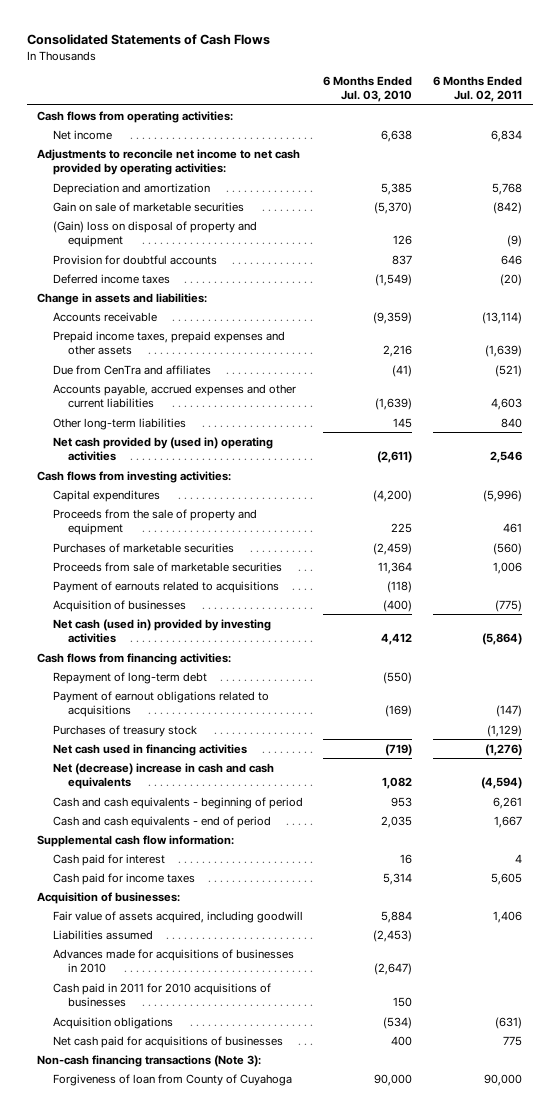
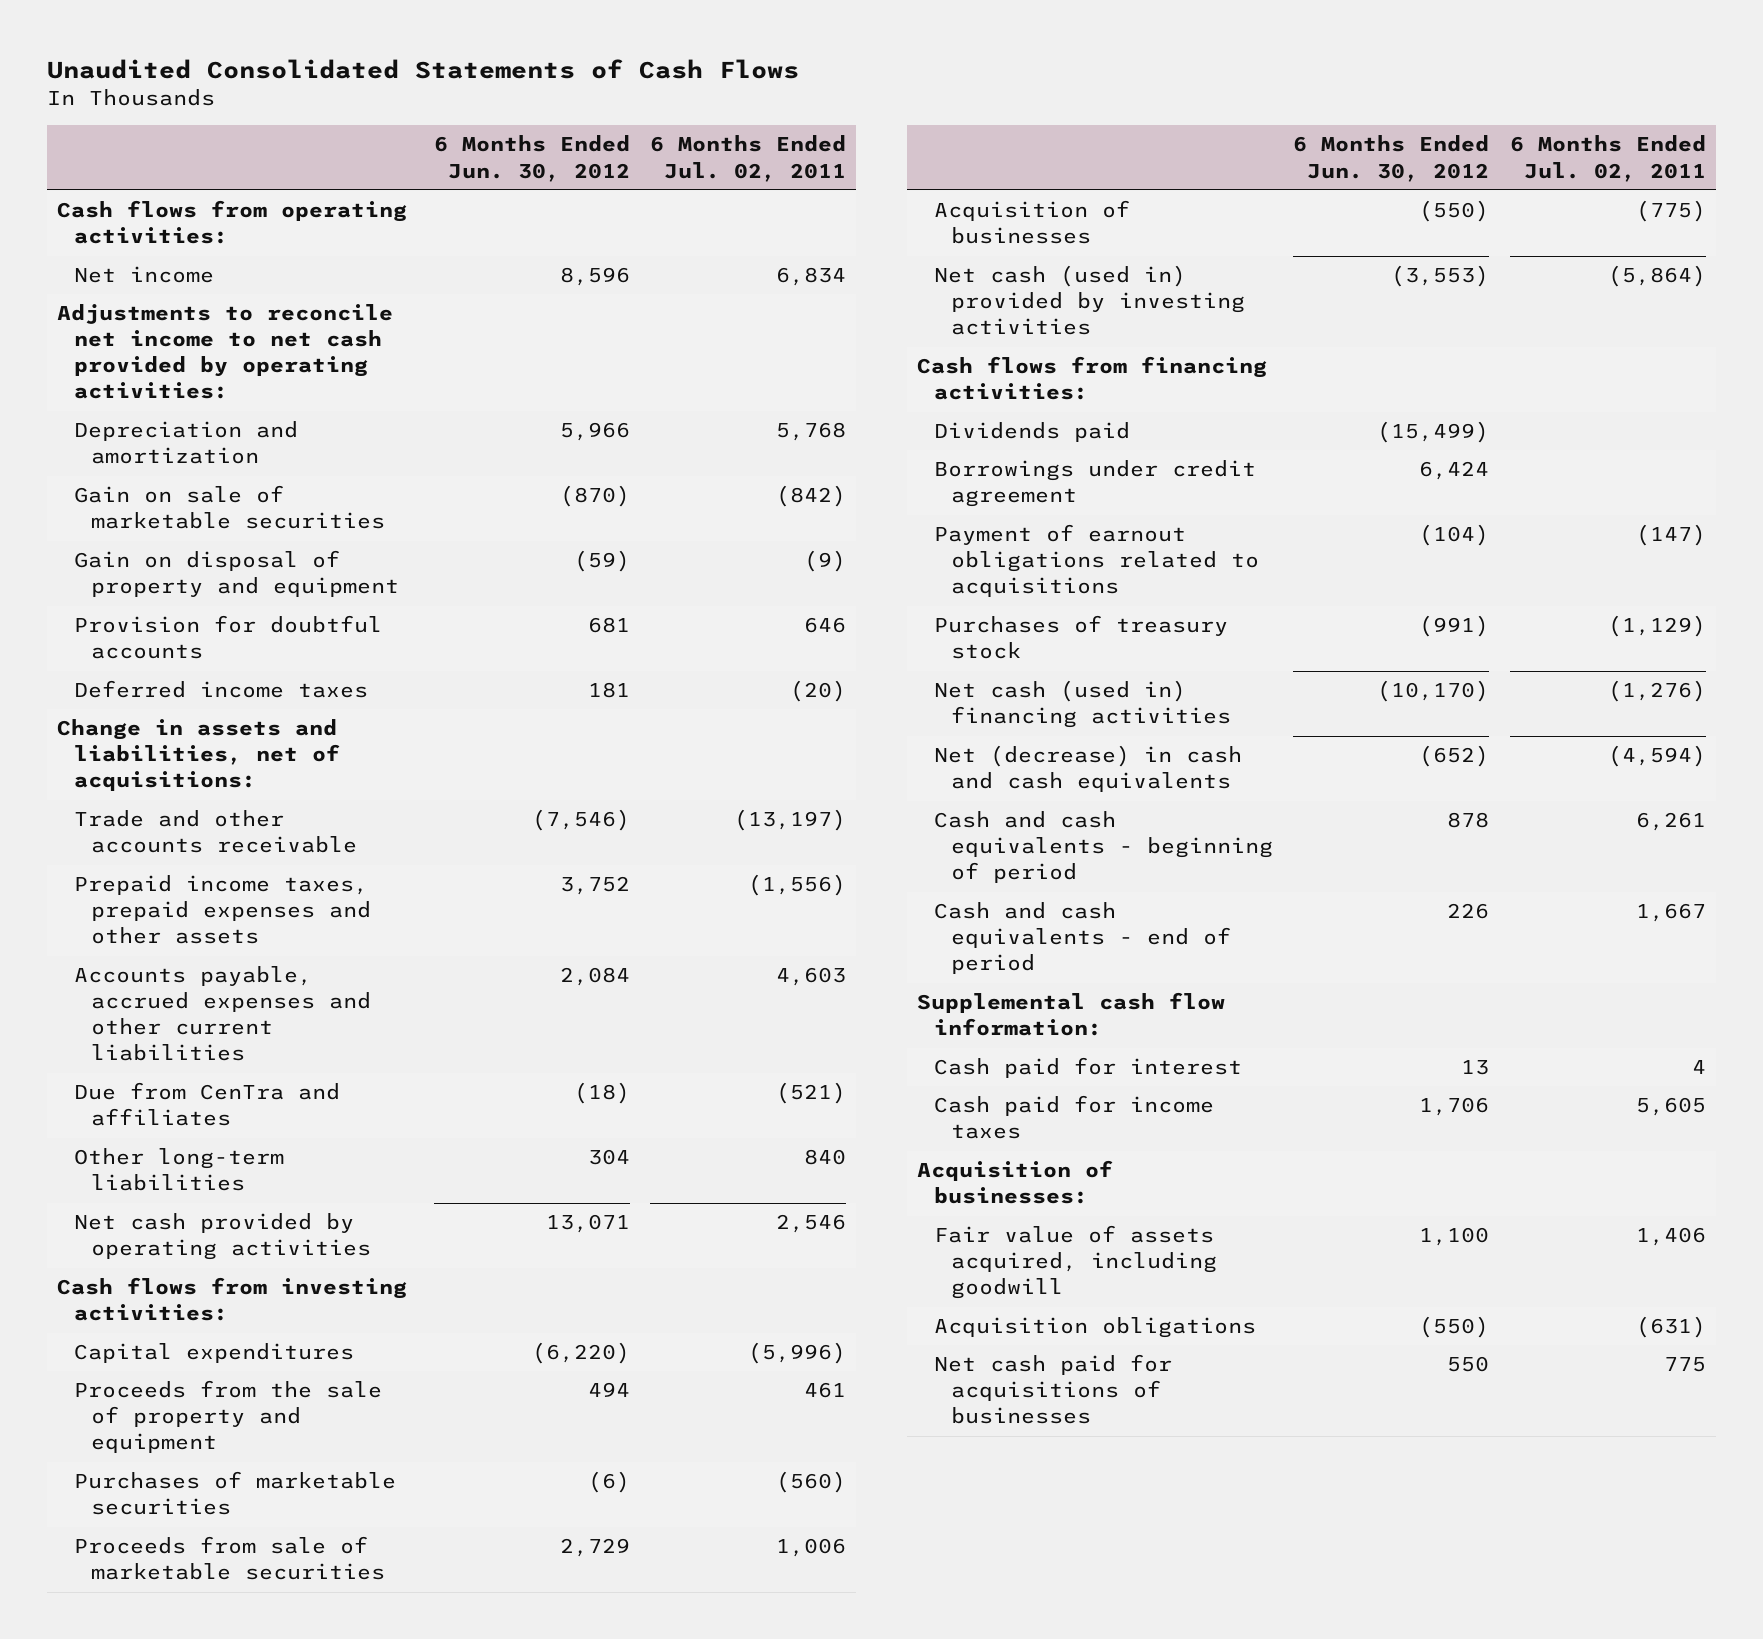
[26,34,270,46] Consolidated Statements of Cash Flows -> [46,58,799,79] Unaudited Consolidated Statements of Cash Flows
[323,75,413,103] 6 Months Ended Jul. 03, 2010 -> none
none -> [433,135,630,182] 6 Months Ended Jun. 30, 2012
[52,220,257,248] (Gain) loss on disposal of property and equipment -> [74,550,400,598] Gain on disposal of property and equipment
[37,292,208,305] Change in assets and liabilities: -> [57,719,341,792] Change in assets and liabilities, net of acquisitions:
[52,311,157,322] Accounts receivable -> [74,810,358,854] Trade and other accounts receivable
[482,311,523,324] (13,114) -> [734,809,847,832] (13,197)
[485,345,523,358] (1,639) -> [748,874,847,897] (1,556)
[52,364,211,375] Due from CenTra and affiliates -> [74,1082,341,1127] Due from CenTra and affiliates
[52,436,273,462] Net cash provided by (used in) operating activities -> [74,1213,372,1261] Net cash provided by operating activities
[52,580,279,593] Payment of earnouts related to acquisitions -> none
[52,671,207,684] Repayment of long-term debt -> none
none -> [933,422,1130,443] Dividends paid
none -> [933,460,1256,508] Borrowings under credit agreement
[52,743,247,756] Net cash used in financing activities -> [933,680,1231,729] Net cash (used in) financing activities
[52,762,274,790] Net (decrease) increase in cash and cash equivalents -> [933,745,1242,793] Net (decrease) in cash and cash equivalents
[52,929,153,940] Liabilities assumed -> none
[52,948,294,974] Advances made for acquisitions of businesses in 2010 -> none
[52,982,271,1008] Cash paid in 2011 for 2010 acquisitions of businesses -> none
[37,1054,262,1067] Non-cash financing transactions (Note 3): -> none
[52,1073,292,1086] Forgiveness of loan from County of Cuyahoga -> none

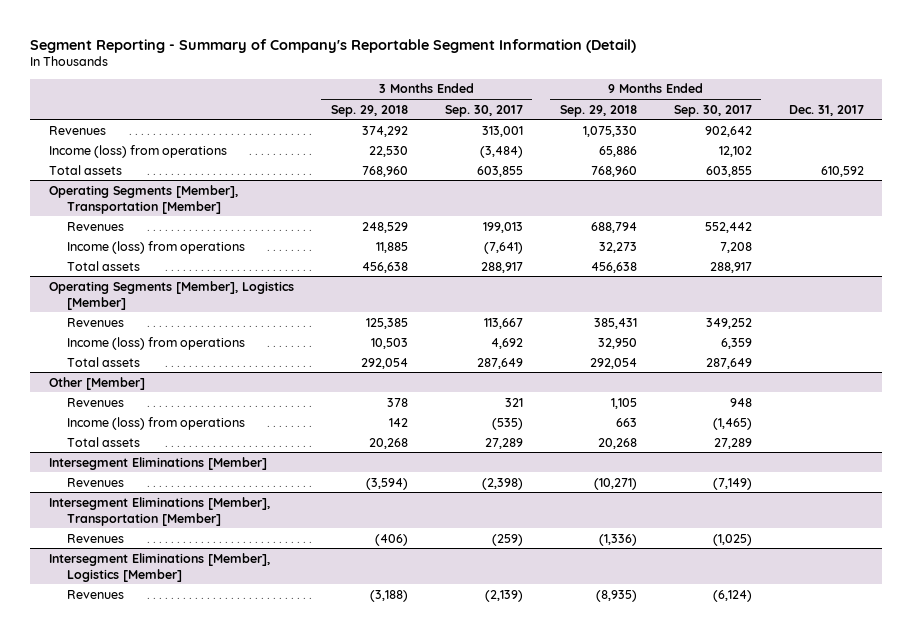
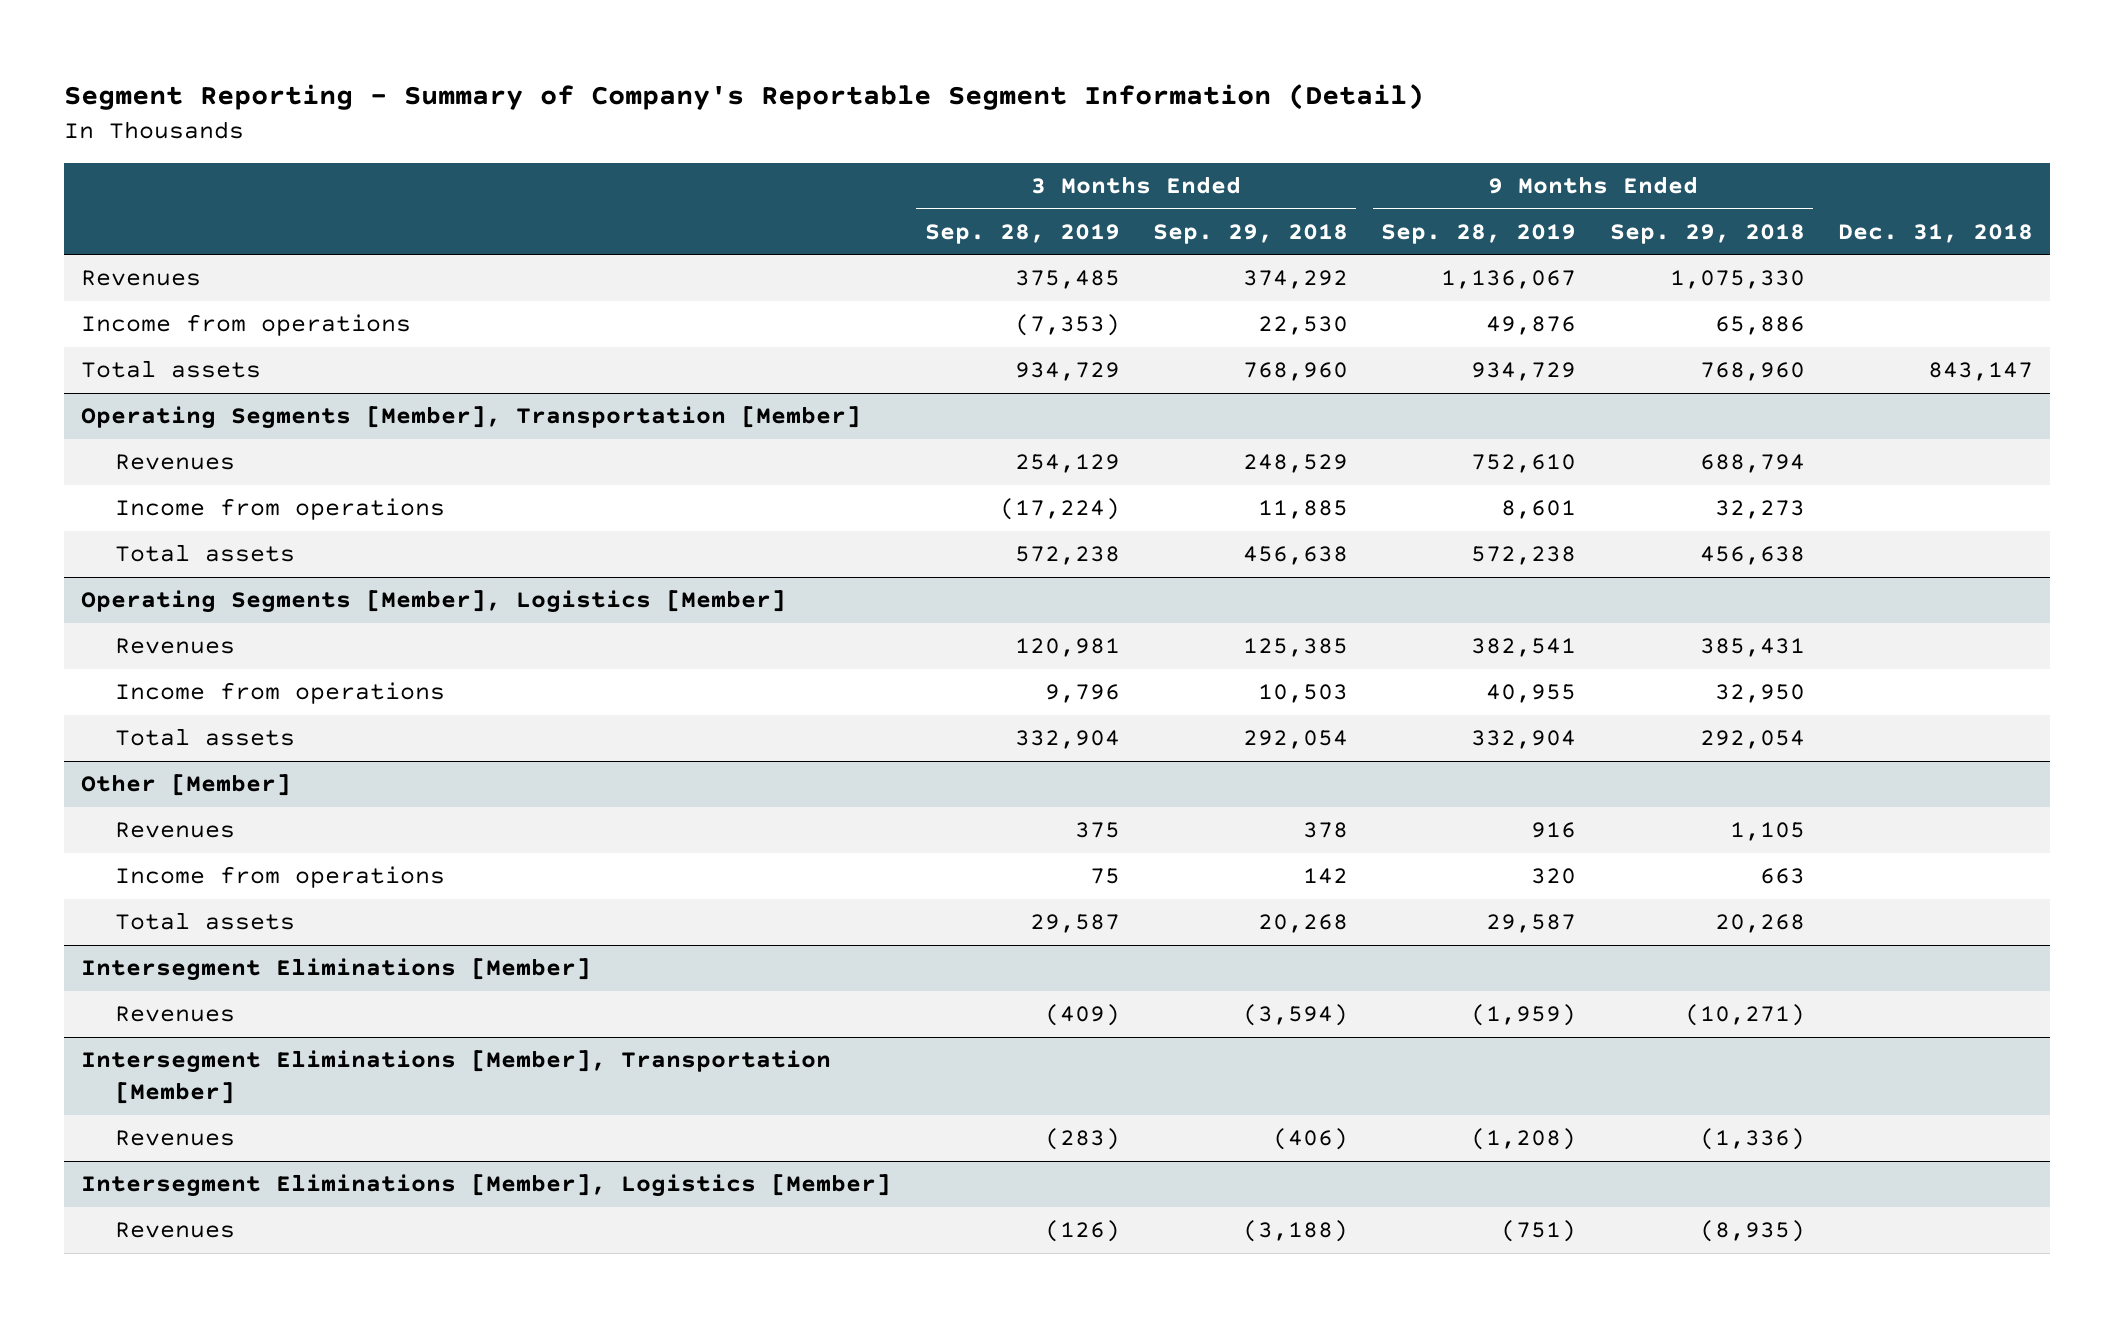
[444,104,523,117] Sep. 30, 2017 -> none
[673,104,752,117] Sep. 30, 2017 -> none
[788,104,864,116] Dec. 31, 2017 -> none
none -> [924,223,1120,244] Sep. 28, 2019
none -> [1381,223,1577,244] Sep. 28, 2019
none -> [1838,223,2034,243] Dec. 31, 2018
[48,144,227,158] Income (loss) from operations -> [81,314,412,337] Income from operations
[67,240,246,254] Income (loss) from operations -> [115,498,446,521] Income from operations
[67,336,246,350] Income (loss) from operations -> [115,682,446,705] Income from operations
[67,416,246,430] Income (loss) from operations -> [115,866,446,889] Income from operations

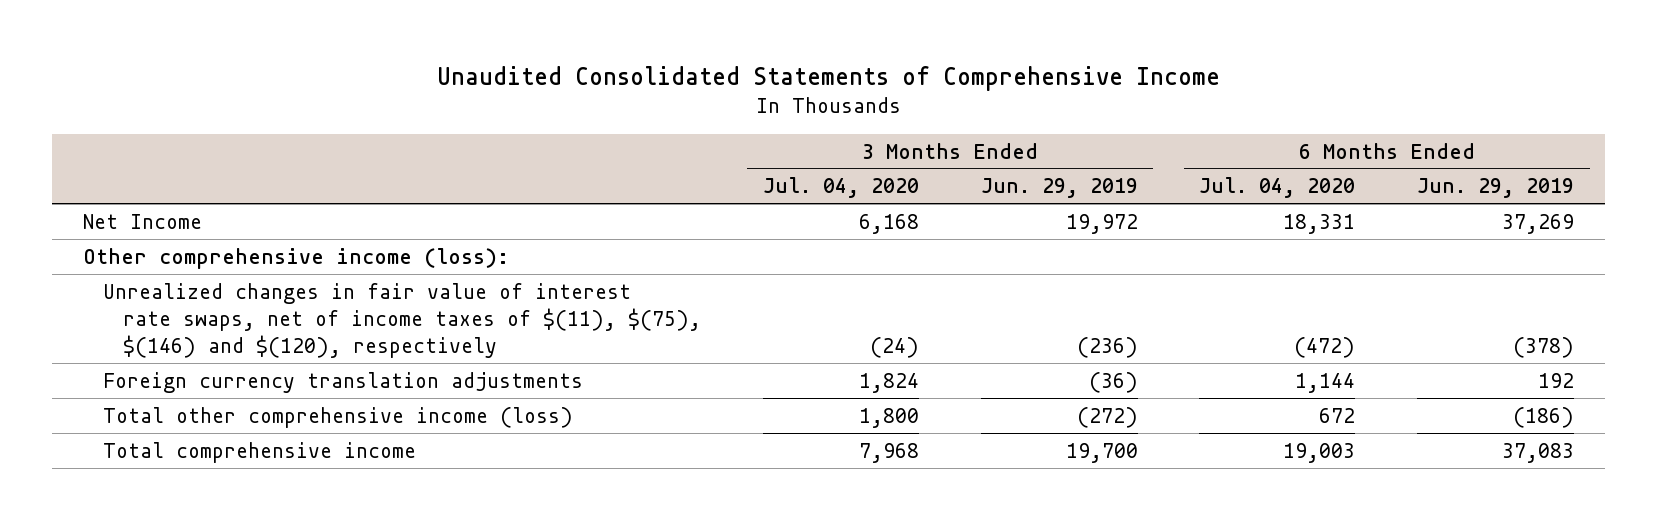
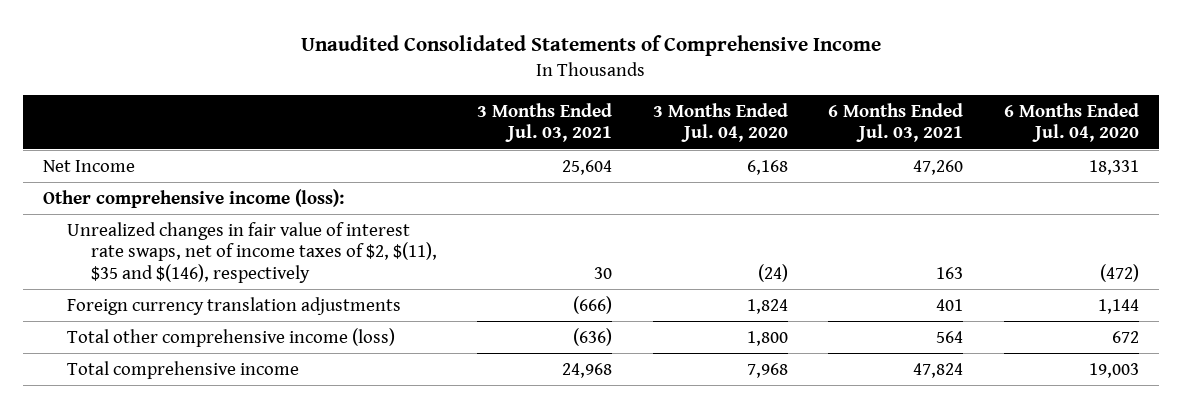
[980,178,1138,199] Jun. 29, 2019 -> none
[1417,178,1575,199] Jun. 29, 2019 -> none
none -> [477,102,613,143] 3 Months Ended Jul. 03, 2021
none -> [828,102,964,143] 6 Months Ended Jul. 03, 2021
[102,282,701,358] Unrealized changes in fair value of interest rate swaps, net of income taxes of $(11), $(75), $(146) and $(120), respectively -> [66,221,438,284] Unrealized changes in fair value of interest rate swaps, net of income taxes of $2, $(11), $35 and $(146), respectively

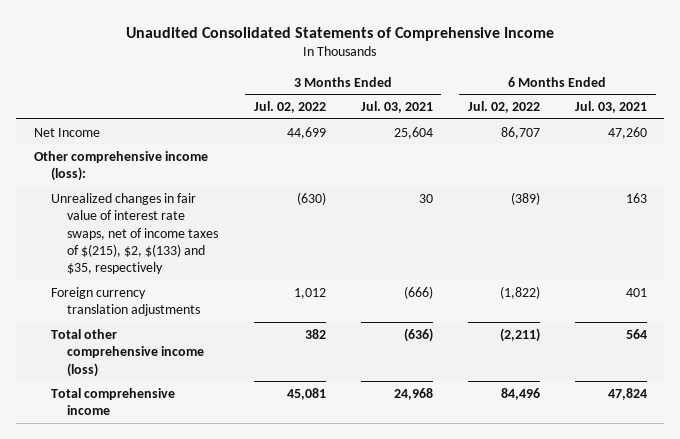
[652,102,788,143] 3 Months Ended Jul. 04, 2020 -> none
[1003,102,1139,143] 6 Months Ended Jul. 04, 2020 -> none
none -> [253,101,326,114] Jul. 02, 2022
none -> [467,101,540,114] Jul. 02, 2022
[66,221,438,284] Unrealized changes in fair value of interest rate swaps, net of income taxes of $2, $(11), $35 and $(146), respectively -> [50,192,219,275] Unrealized changes in fair value of interest rate swaps, net of income taxes of $(215), $2, $(133) and $35, respectively

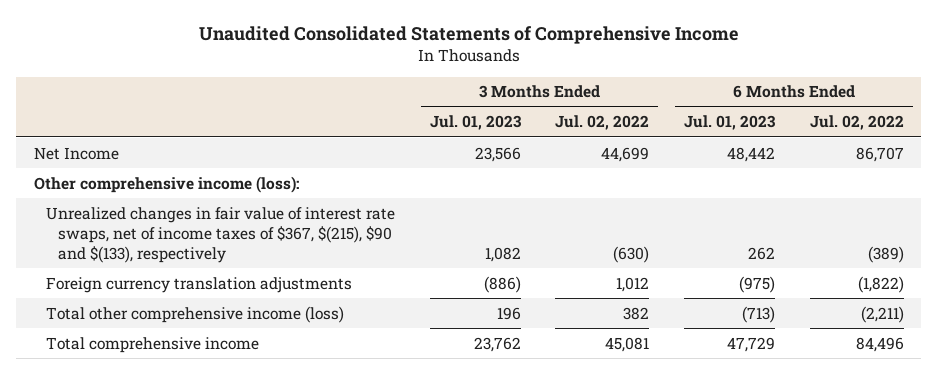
[360,101,433,114] Jul. 03, 2021 -> none
[574,101,647,114] Jul. 03, 2021 -> none
none -> [429,115,522,131] Jul. 01, 2023
none -> [684,115,777,131] Jul. 01, 2023
[50,192,219,275] Unrealized changes in fair value of interest rate swaps, net of income taxes of $(215), $2, $(133) and $35, respectively -> [45,206,395,263] Unrealized changes in fair value of interest rate swaps, net of income taxes of $367, $(215), $90 and $(133), respectively

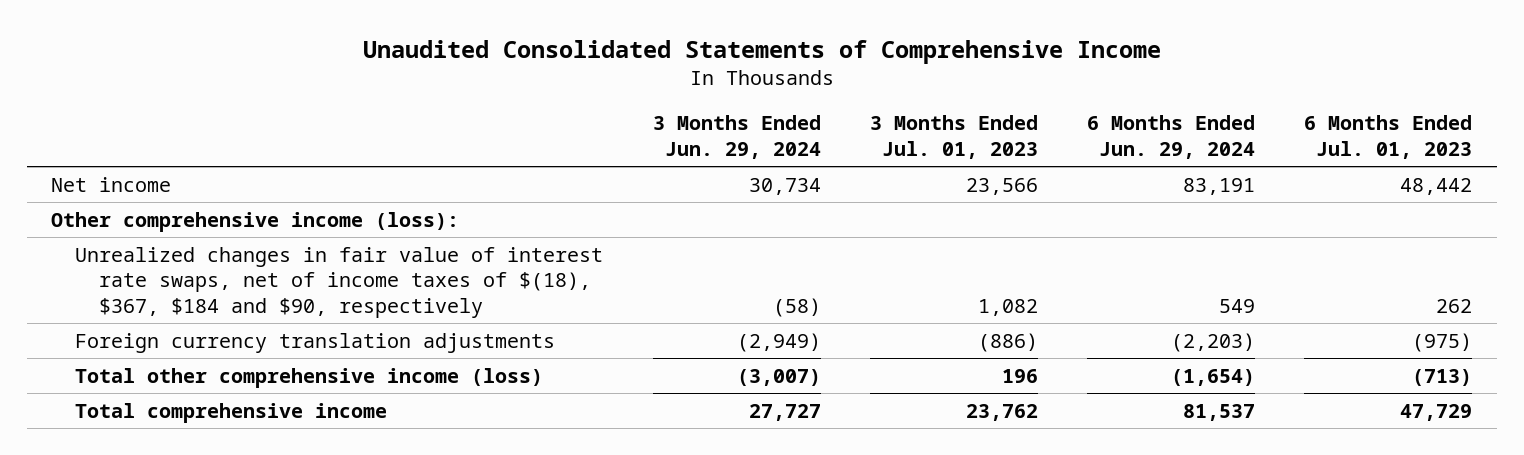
[555,115,650,131] Jul. 02, 2022 -> none
[809,115,904,131] Jul. 02, 2022 -> none
none -> [652,115,821,160] 3 Months Ended Jun. 29, 2024
none -> [1087,115,1256,160] 6 Months Ended Jun. 29, 2024
[33,146,119,160] Net Income -> [51,176,172,192] Net income
[45,206,395,263] Unrealized changes in fair value of interest rate swaps, net of income taxes of $367, $(215), $90 and $(133), respectively -> [75,246,604,319] Unrealized changes in fair value of interest rate swaps, net of income taxes of $(18), $367, $184 and $90, respectively

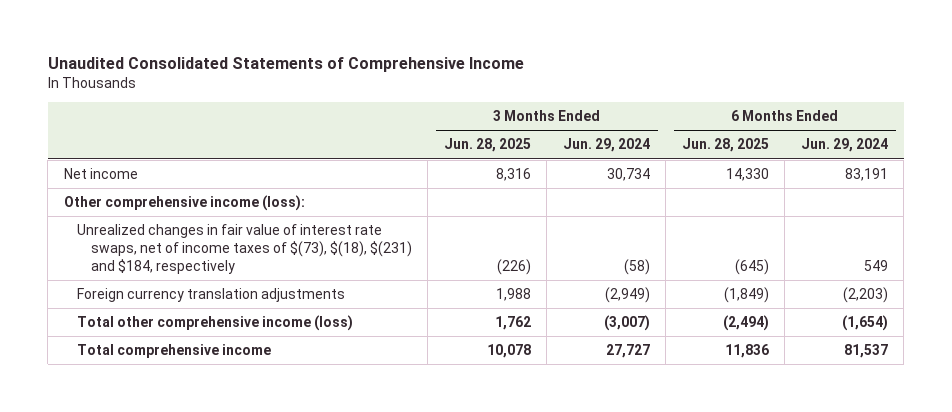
[869,115,1038,160] 3 Months Ended Jul. 01, 2023 -> none
[1304,115,1473,160] 6 Months Ended Jul. 01, 2023 -> none
none -> [443,138,531,153] Jun. 28, 2025
none -> [681,138,769,153] Jun. 28, 2025
[75,246,604,319] Unrealized changes in fair value of interest rate swaps, net of income taxes of $(18), $367, $184 and $90, respectively -> [77,224,412,274] Unrealized changes in fair value of interest rate swaps, net of income taxes of $(73), $(18), $(231) and $184, respectively

